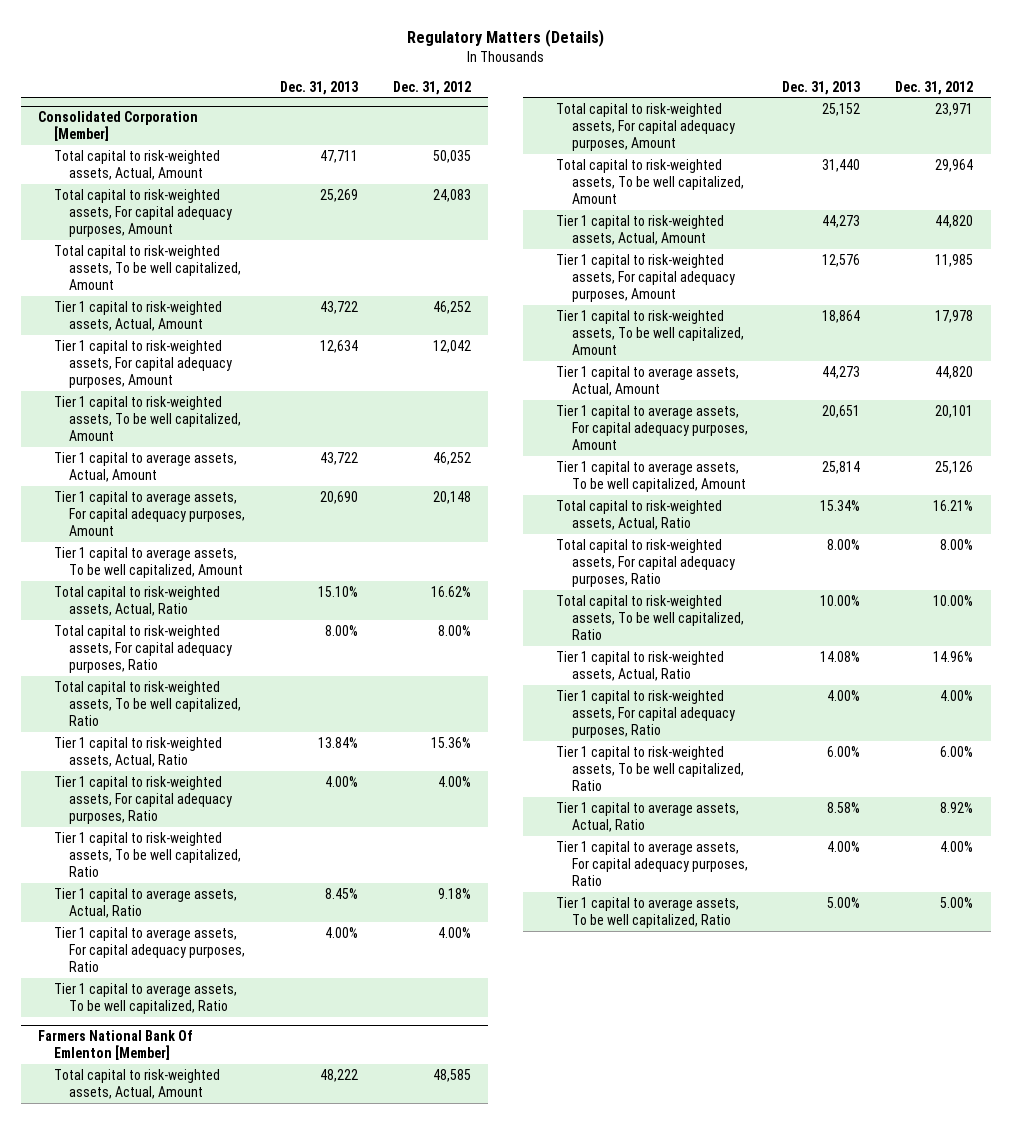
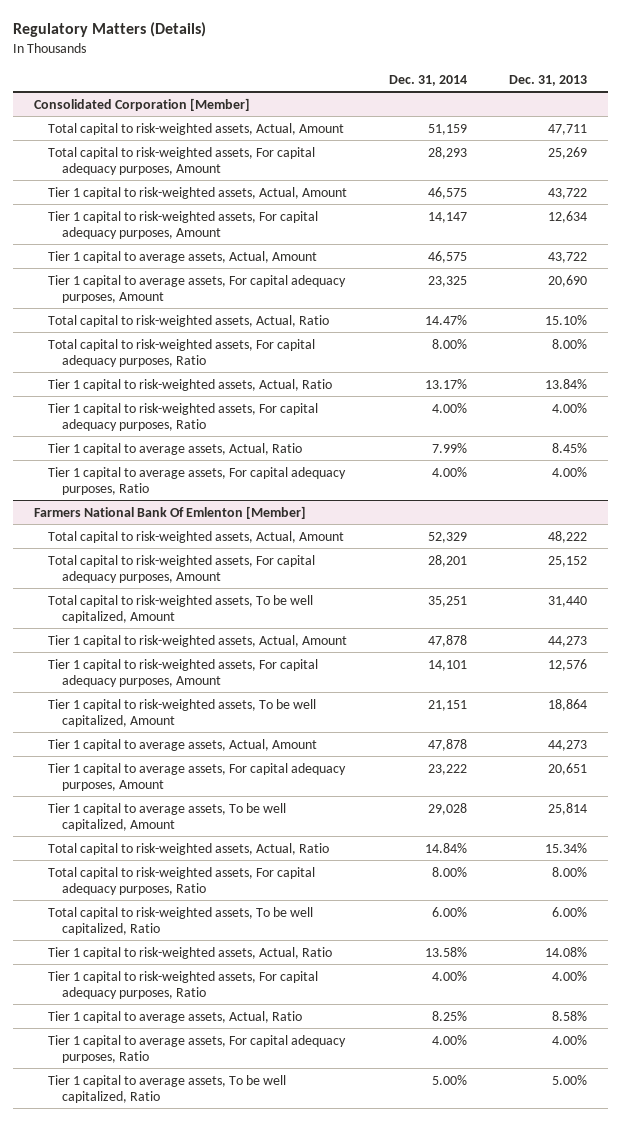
[392,80,471,95] Dec. 31, 2012 -> none
none -> [388,74,467,86] Dec. 31, 2014
[53,244,242,290] Total capital to risk-weighted assets, To be well capitalized, Amount -> none
[53,395,242,441] Tier 1 capital to risk-weighted assets, To be well capitalized, Amount -> none
[53,546,244,578] Tier 1 capital to average assets, To be well capitalized, Amount -> none
[53,680,242,726] Total capital to risk-weighted assets, To be well capitalized, Ratio -> none
[53,831,242,877] Tier 1 capital to risk-weighted assets, To be well capitalized, Ratio -> none
[53,982,237,1014] Tier 1 capital to average assets, To be well capitalized, Ratio -> none
[820,594,861,606] 10.00% -> [551,906,587,917] 6.00%
[556,745,744,791] Tier 1 capital to risk-weighted assets, To be well capitalized, Ratio -> none

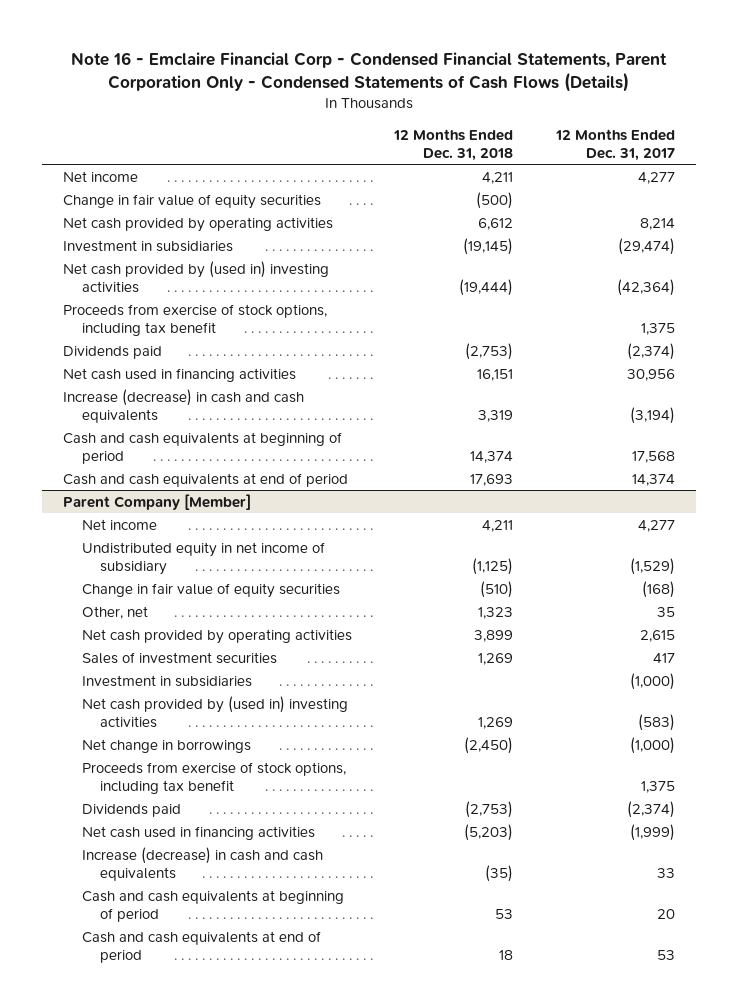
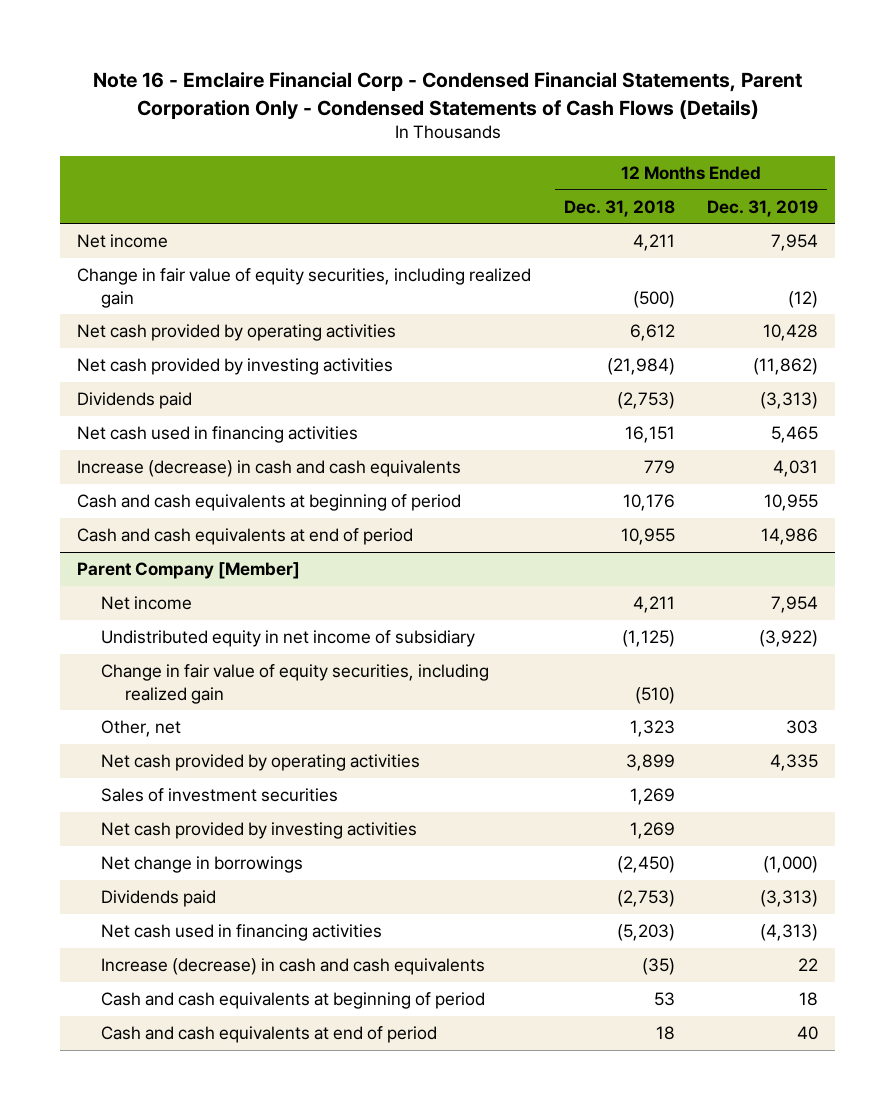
[554,128,675,161] 12 Months Ended Dec. 31, 2017 -> none
none -> [707,199,819,217] Dec. 31, 2019
[62,193,321,209] Change in fair value of equity securities -> [76,268,531,308] Change in fair value of equity securities, including realized gain
[62,239,233,252] Investment in subsidiaries -> none
[62,303,327,336] Proceeds from exercise of stock options, including tax benefit -> none
[62,260,329,293] Net cash provided by (used in) investing activities -> [76,358,393,376] Net cash provided by investing activities
[459,278,514,296] (19,444) -> [606,358,675,376] (21,984)
[478,409,514,422] 3,319 -> [643,460,675,475] 779
[470,450,514,463] 14,374 -> [622,494,675,512] 10,176
[470,473,514,486] 17,693 -> [620,528,675,546] 10,955
[81,582,340,598] Change in fair value of equity securities -> [100,664,489,704] Change in fair value of equity securities, including realized gain
[81,674,252,687] Investment in subsidiaries -> none
[81,695,348,728] Net cash provided by (used in) investing activities -> [100,822,417,840] Net cash provided by investing activities
[81,761,346,794] Proceeds from exercise of stock options, including tax benefit -> none

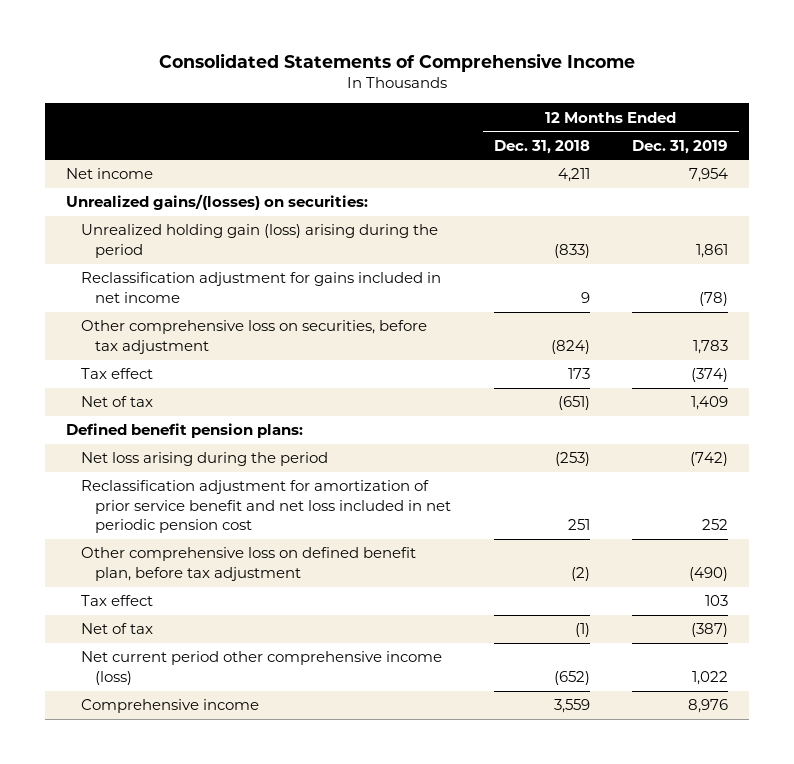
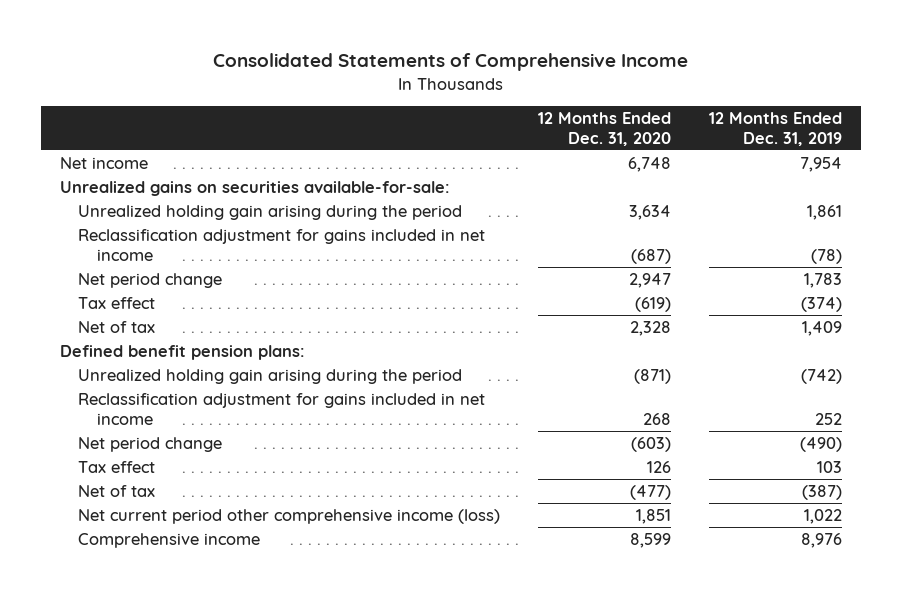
[493,139,590,154] Dec. 31, 2018 -> none
none -> [538,112,672,146] 12 Months Ended Dec. 31, 2020
[65,194,368,211] Unrealized gains/(losses) on securities: -> [60,180,451,196] Unrealized gains on securities available-for-sale:
[80,224,438,258] Unrealized holding gain (loss) arising during the period -> [78,204,463,220] Unrealized holding gain arising during the period
[80,320,427,354] Other comprehensive loss on securities, before tax adjustment -> [78,272,223,288] Net period change
[80,452,328,467] Net loss arising during the period -> [78,368,463,384] Unrealized holding gain arising during the period
[80,480,452,534] Reclassification adjustment for amortization of prior service benefit and net loss included in net periodic pension cost -> [78,392,486,425] Reclassification adjustment for gains included in net income
[80,547,416,581] Other comprehensive loss on defined benefit plan, before tax adjustment -> [78,436,223,452] Net period change

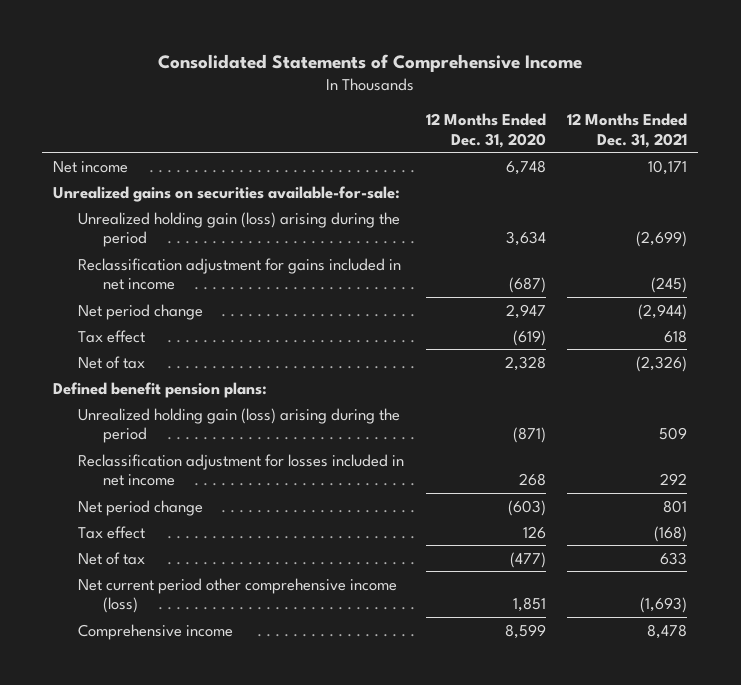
[709,112,843,146] 12 Months Ended Dec. 31, 2019 -> none
none -> [567,113,688,148] 12 Months Ended Dec. 31, 2021
[78,204,463,220] Unrealized holding gain arising during the period -> [78,211,401,247] Unrealized holding gain (loss) arising during the period
[78,368,463,384] Unrealized holding gain arising during the period -> [78,407,401,443] Unrealized holding gain (loss) arising during the period
[78,392,486,425] Reclassification adjustment for gains included in net income -> [78,453,405,486] Reclassification adjustment for losses included in net income

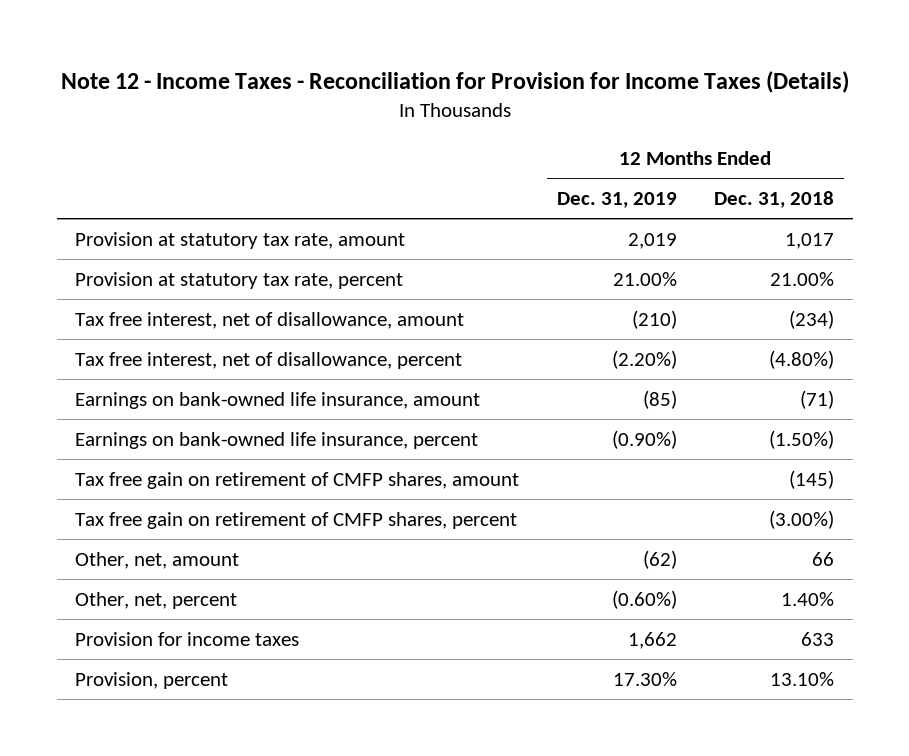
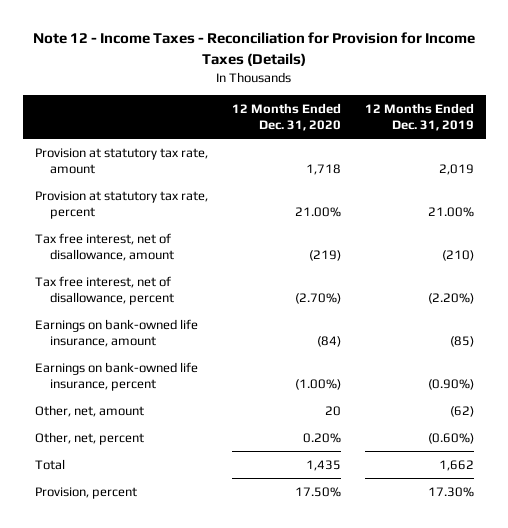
[714,190,835,208] Dec. 31, 2018 -> none
none -> [231,102,341,132] 12 Months Ended Dec. 31, 2020
[75,471,520,489] Tax free gain on retirement of CMFP shares, amount -> none
[75,511,518,529] Tax free gain on retirement of CMFP shares, percent -> none
[75,631,300,646] Provision for income taxes -> [34,458,65,470] Total

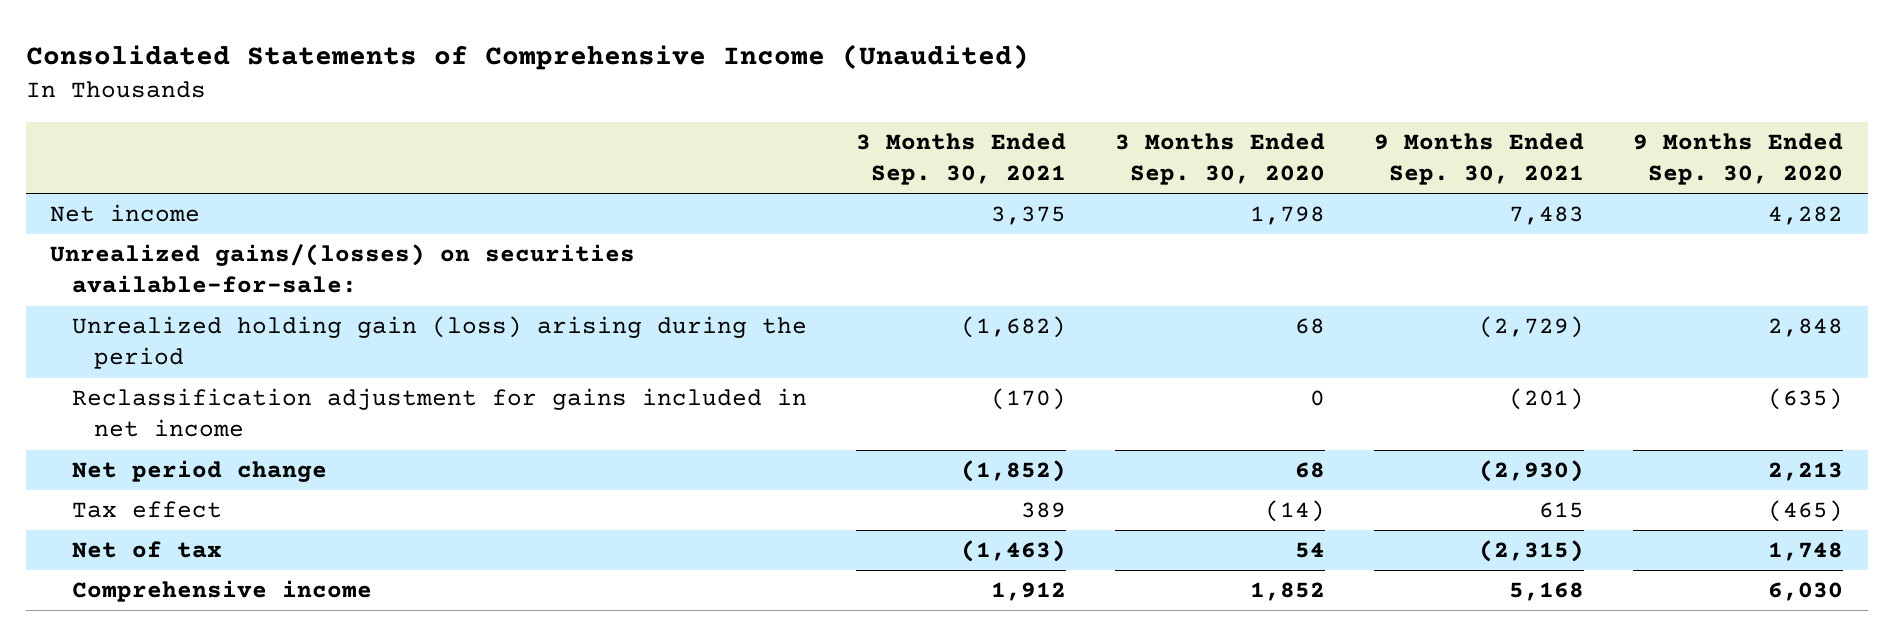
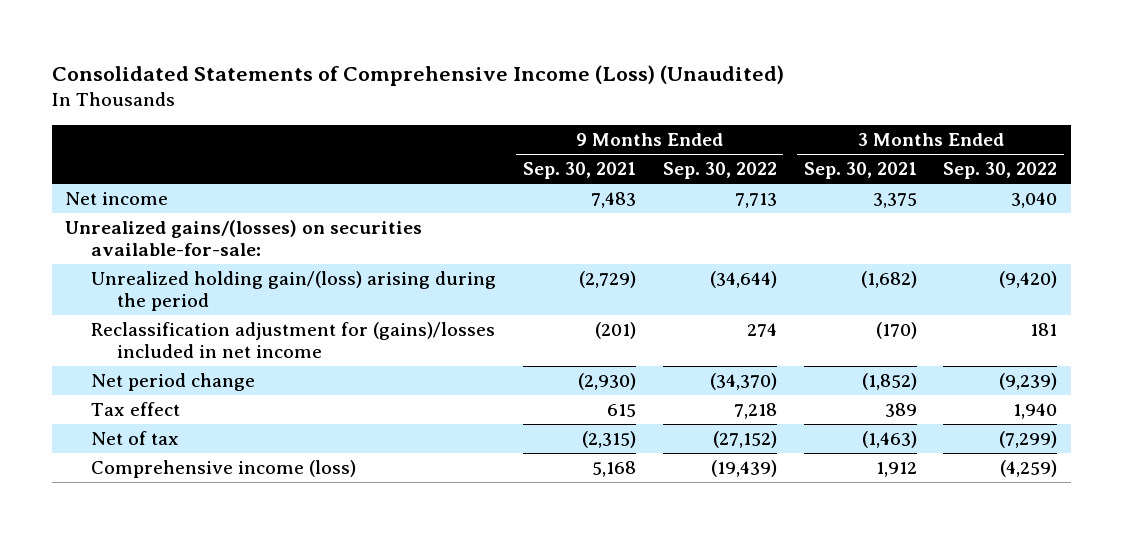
[25,43,1029,70] Consolidated Statements of Comprehensive Income (Unaudited) -> [51,64,784,86] Consolidated Statements of Comprehensive Income (Loss) (Unaudited)
[1115,132,1326,186] 3 Months Ended Sep. 30, 2020 -> none
[1633,132,1844,186] 9 Months Ended Sep. 30, 2020 -> none
none -> [662,162,777,180] Sep. 30, 2022
none -> [943,162,1058,180] Sep. 30, 2022
[72,316,808,370] Unrealized holding gain (loss) arising during the period -> [91,271,497,311] Unrealized holding gain/(loss) arising during the period
[72,388,808,438] Reclassification adjustment for gains included in net income -> [91,322,496,358] Reclassification adjustment for (gains)/losses included in net income
[72,580,373,603] Comprehensive income -> [91,460,357,479] Comprehensive income (loss)

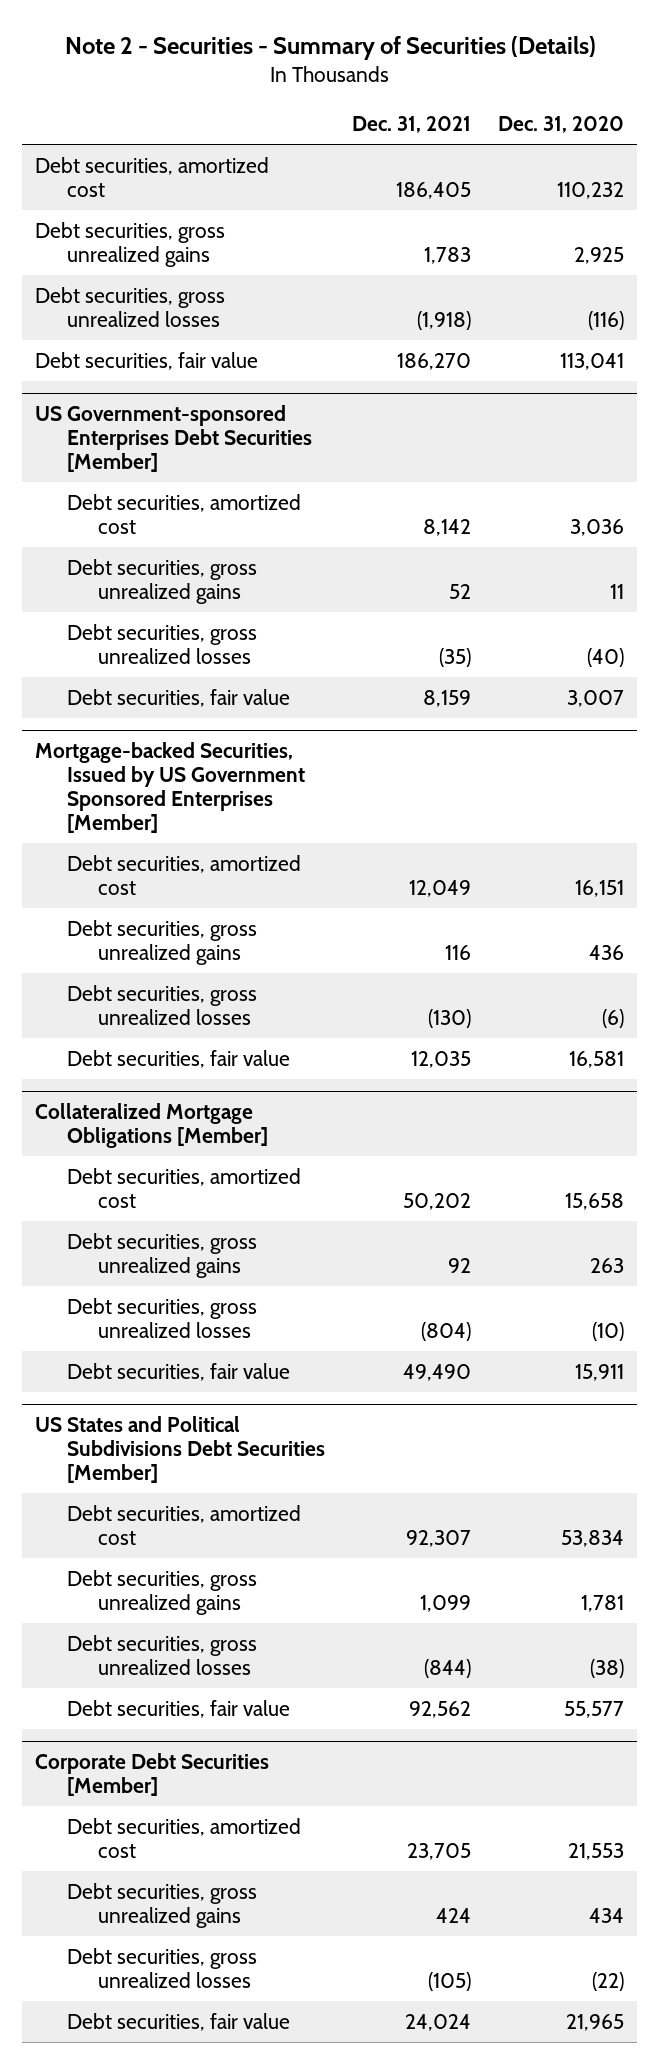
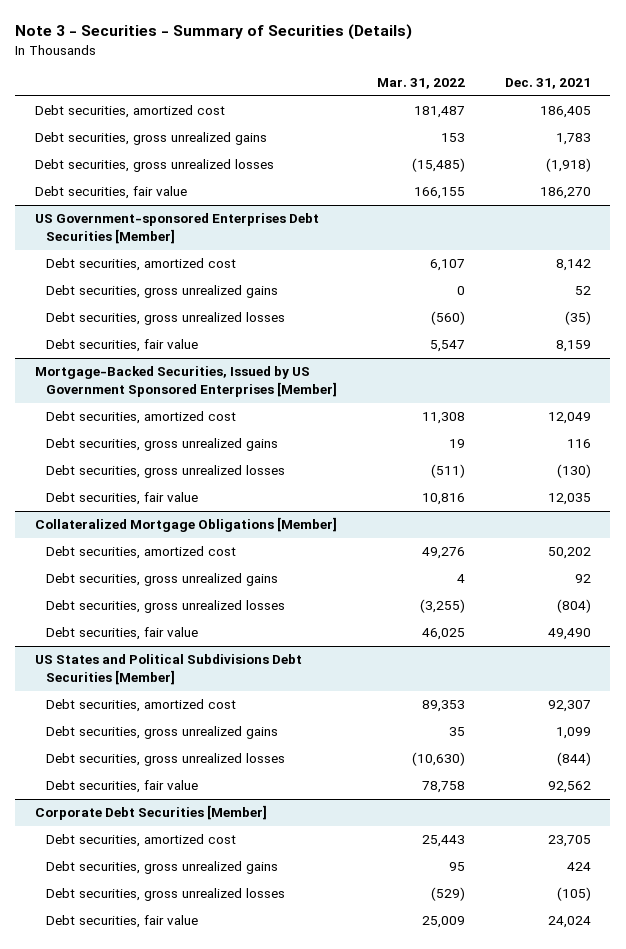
[64,36,596,61] Note 2 - Securities - Summary of Securities (Details) -> [15,24,413,41] Note 3 - Securities - Summary of Securities (Details)
[497,115,624,133] Dec. 31, 2020 -> none
none -> [376,77,465,89] Mar. 31, 2022
[35,741,305,834] Mortgage-backed Securities, Issued by US Government Sponsored Enterprises [Member] -> [35,366,338,398] Mortgage-Backed Securities, Issued by US Government Sponsored Enterprises [Member]

